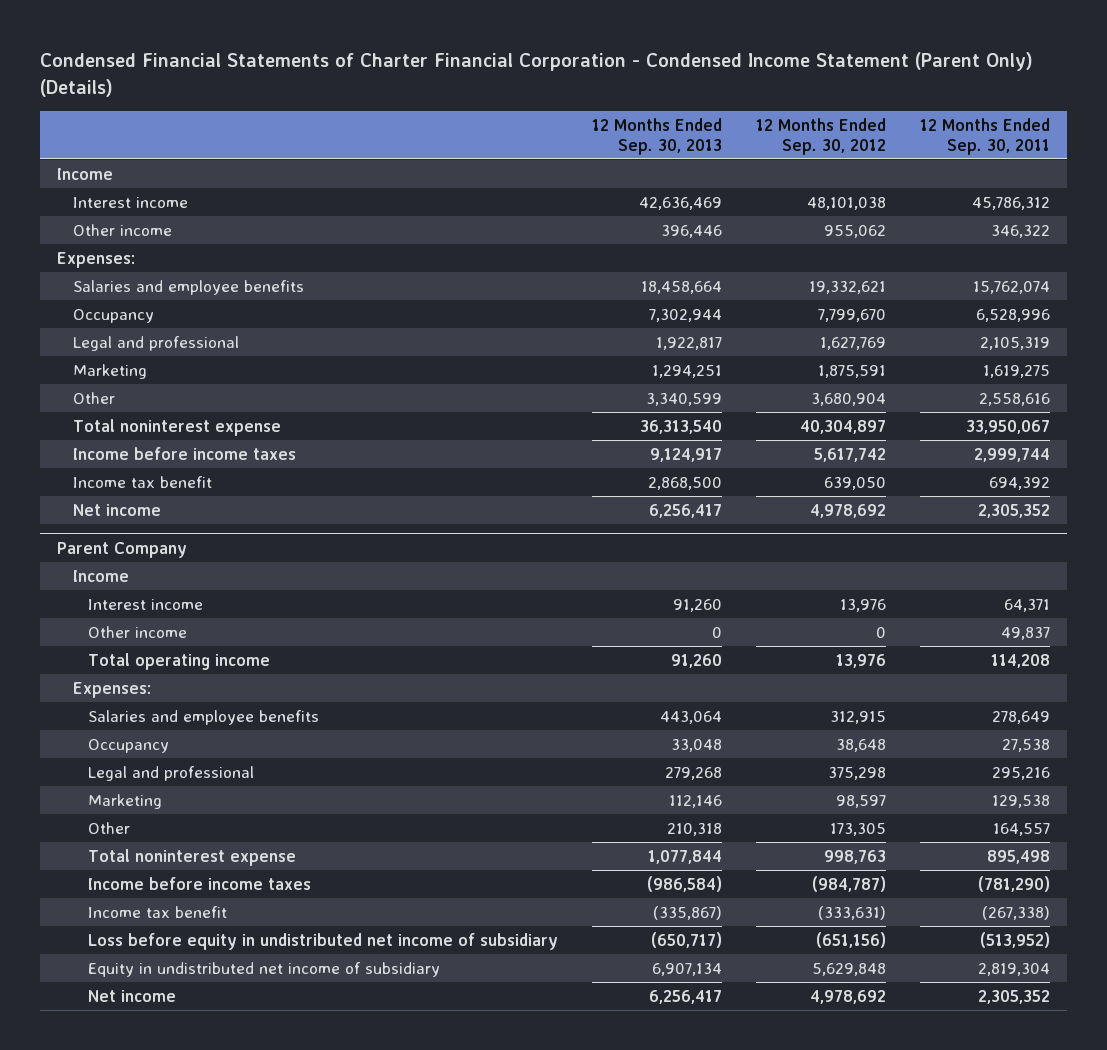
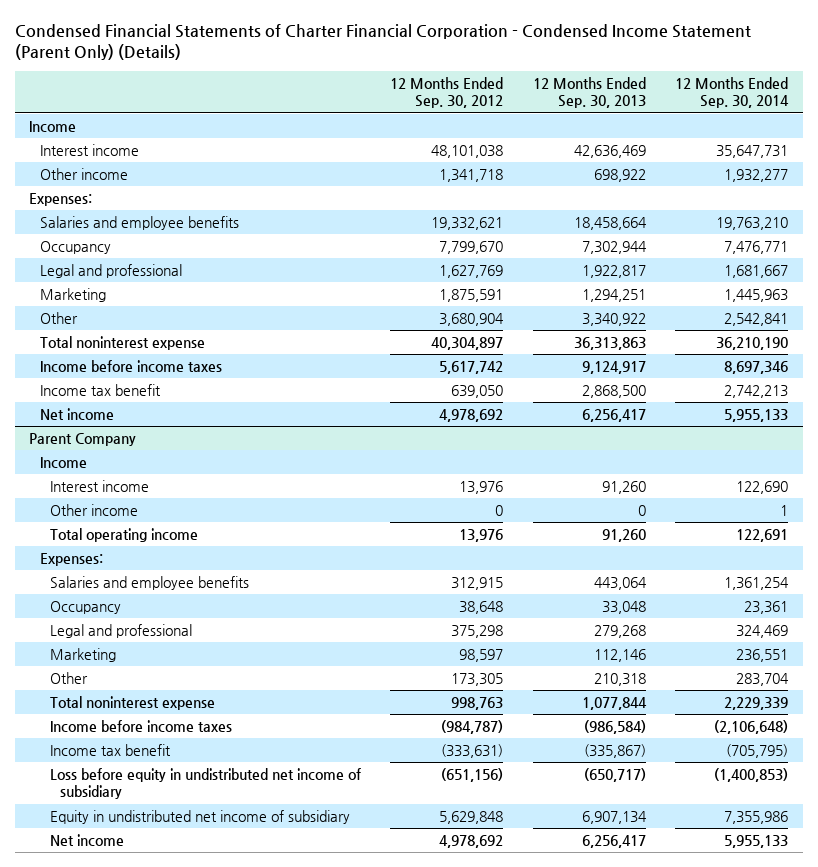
[919,117,1050,155] 12 Months Ended Sep. 30, 2011 -> none
none -> [675,76,790,109] 12 Months Ended Sep. 30, 2014
[661,224,723,238] 396,446 -> [593,168,646,182] 698,922
[823,224,886,238] 955,062 -> [439,168,504,182] 1,341,718
[646,392,723,406] 3,340,599 -> [581,312,646,326] 3,340,922
[640,419,723,434] 36,313,540 -> [573,336,646,350] 36,313,863

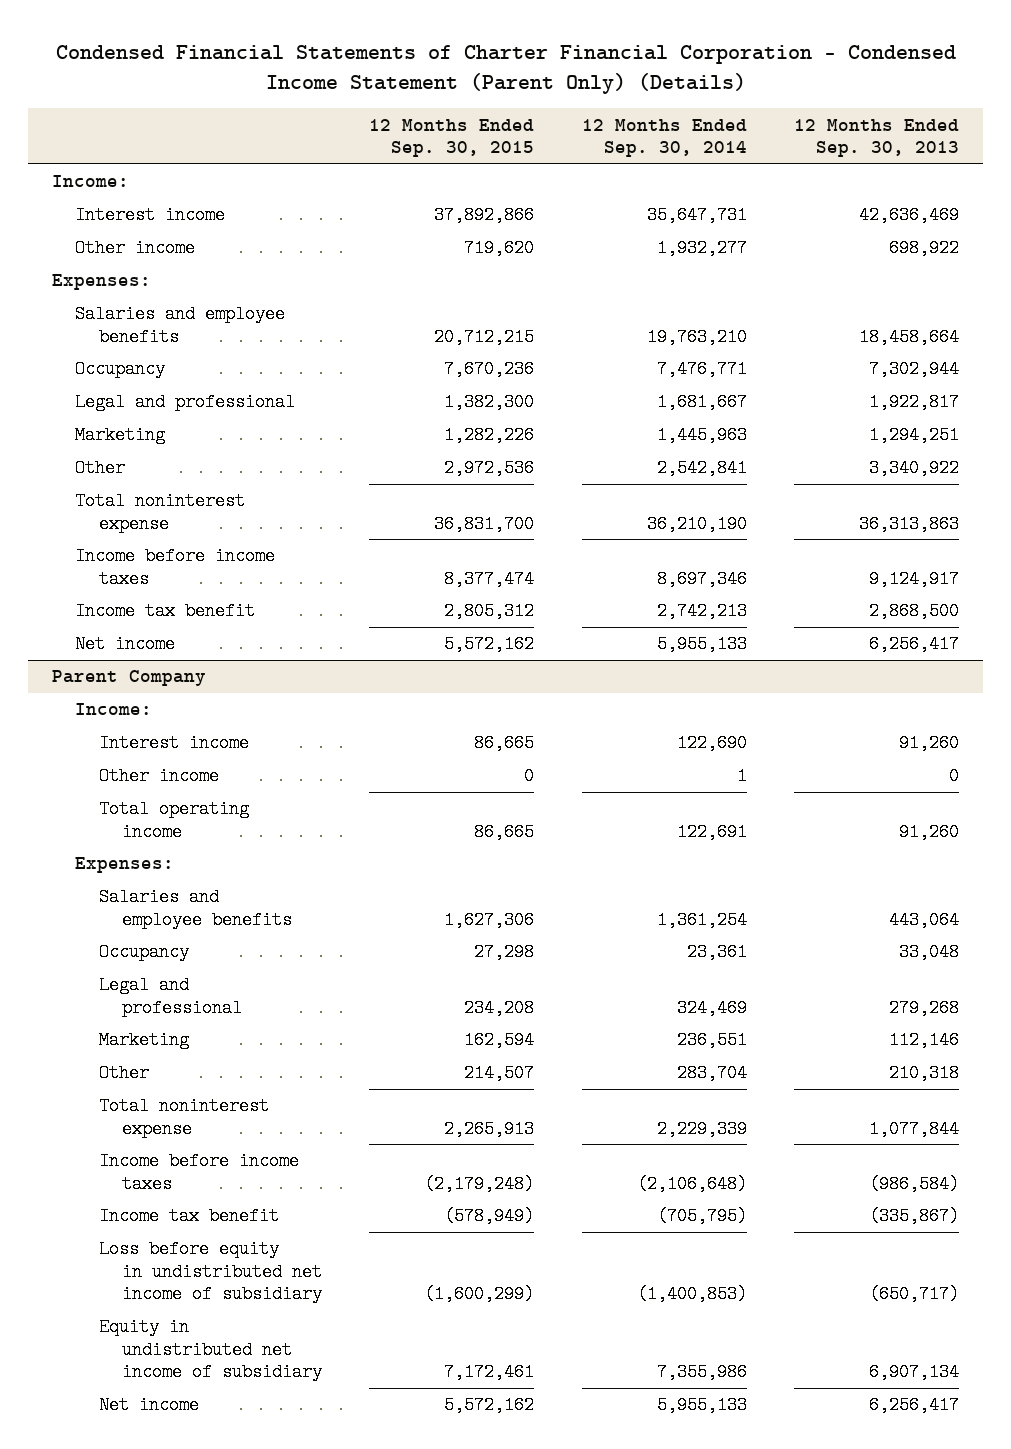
[390,76,504,109] 12 Months Ended Sep. 30, 2012 -> none
none -> [369,118,535,158] 12 Months Ended Sep. 30, 2015
[29,120,77,132] Income -> [52,175,130,188] Income:
[39,456,87,468] Income -> [75,703,153,716] Income:

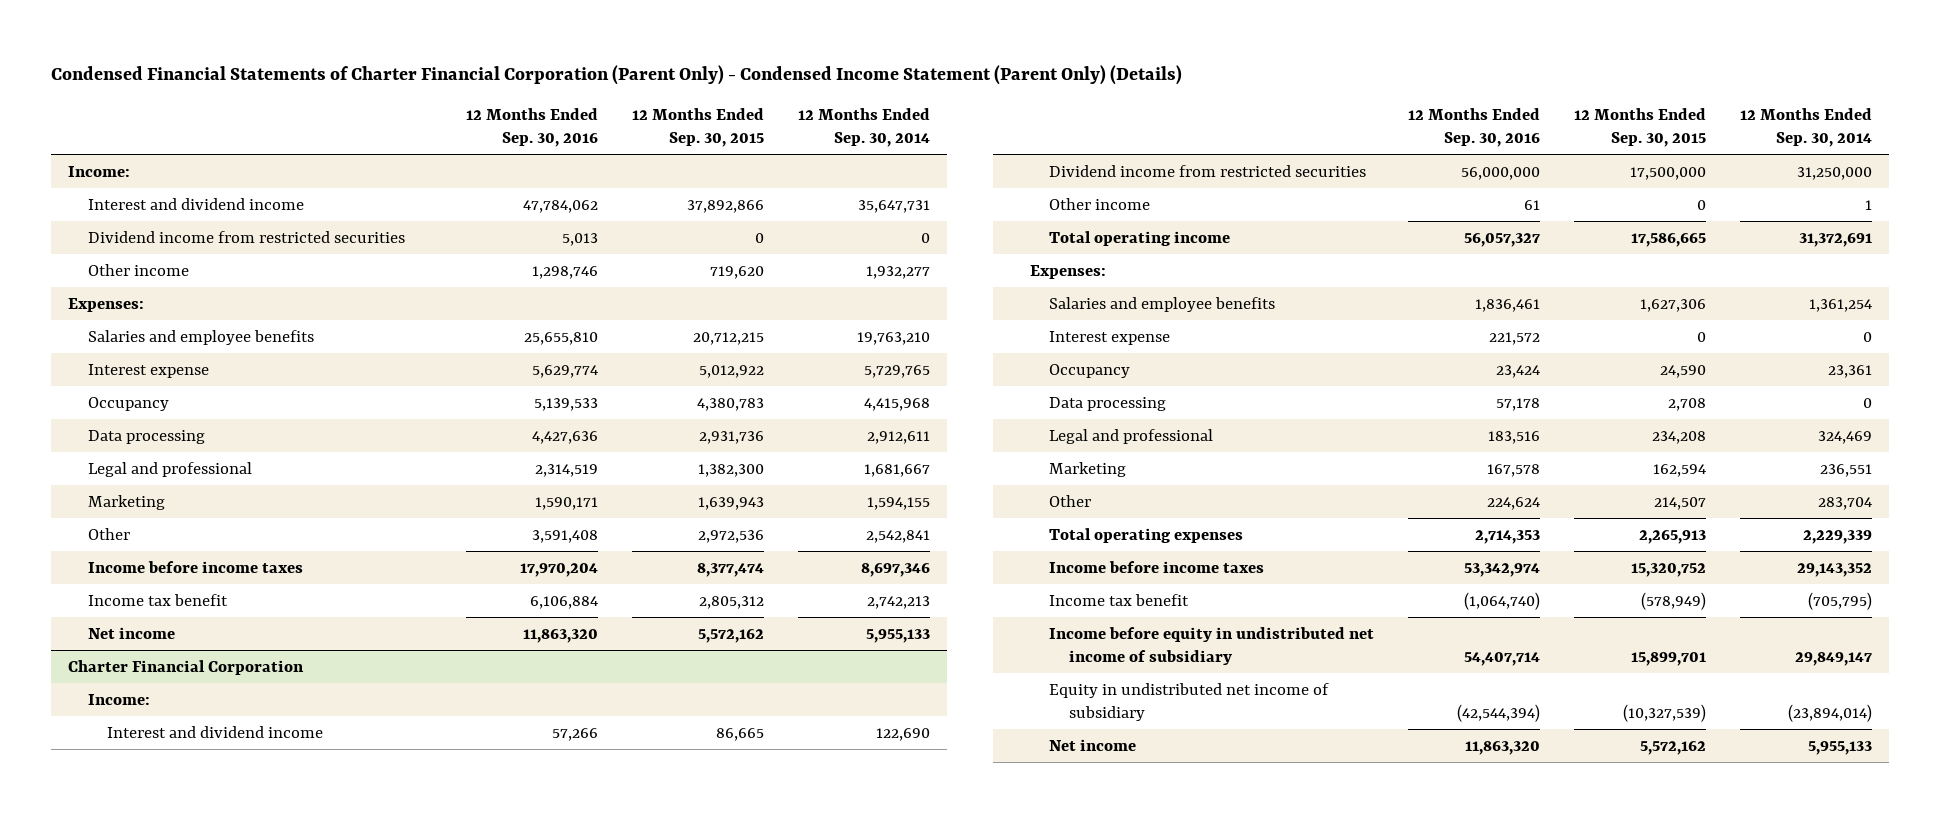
[55,44,956,94] Condensed Financial Statements of Charter Financial Corporation - Condensed Income Statement (Parent Only) (Details) -> [51,64,1183,85] Condensed Financial Statements of Charter Financial Corporation (Parent Only) - Condensed Income Statement (Parent Only) (Details)
[794,118,960,158] 12 Months Ended Sep. 30, 2013 -> none
none -> [466,107,599,148] 12 Months Ended Sep. 30, 2016
[75,206,226,225] Interest income -> [87,197,304,210] Interest and dividend income
none -> [87,230,405,243] Dividend income from restricted securities
none -> [87,363,209,378] Interest expense
[444,360,535,379] 7,670,236 -> [697,397,765,411] 4,380,783
[656,360,747,379] 7,476,771 -> [864,397,931,411] 4,415,968
none -> [87,429,205,444] Data processing
[444,426,535,445] 1,282,226 -> [698,496,765,510] 1,639,943
[656,426,747,445] 1,445,963 -> [867,496,931,510] 1,594,155
[75,492,246,533] Total noninterest expense -> none
[52,670,207,687] Parent Company -> [68,659,305,675] Charter Financial Corporation
[98,734,249,753] Interest income -> [107,725,324,738] Interest and dividend income
none -> [1049,164,1367,177] Dividend income from restricted securities
[474,822,535,841] 86,665 -> [1630,232,1706,247] 17,586,665
[676,822,747,841] 122,691 -> [1798,232,1872,247] 31,372,691
none -> [1049,330,1171,345] Interest expense
[474,943,535,962] 27,298 -> [1659,364,1706,378] 24,590
none -> [1049,396,1167,411] Data processing
[98,1097,269,1138] Total noninterest expense -> [1049,527,1244,543] Total operating expenses
[424,1174,535,1193] (2,179,248) -> [1630,562,1706,577] 15,320,752
[636,1174,747,1193] (2,106,648) -> [1796,562,1872,577] 29,143,352
[98,1240,322,1304] Loss before equity in undistributed net income of subsidiary -> [1049,626,1375,666] Income before equity in undistributed net income of subsidiary
[424,1285,535,1304] (1,600,299) -> [1630,652,1706,667] 15,899,701
[636,1285,747,1304] (1,400,853) -> [1794,652,1872,667] 29,849,147
[444,1363,535,1382] 7,172,461 -> [1622,704,1706,723] (10,327,539)
[656,1363,747,1382] 7,355,986 -> [1787,704,1872,723] (23,894,014)

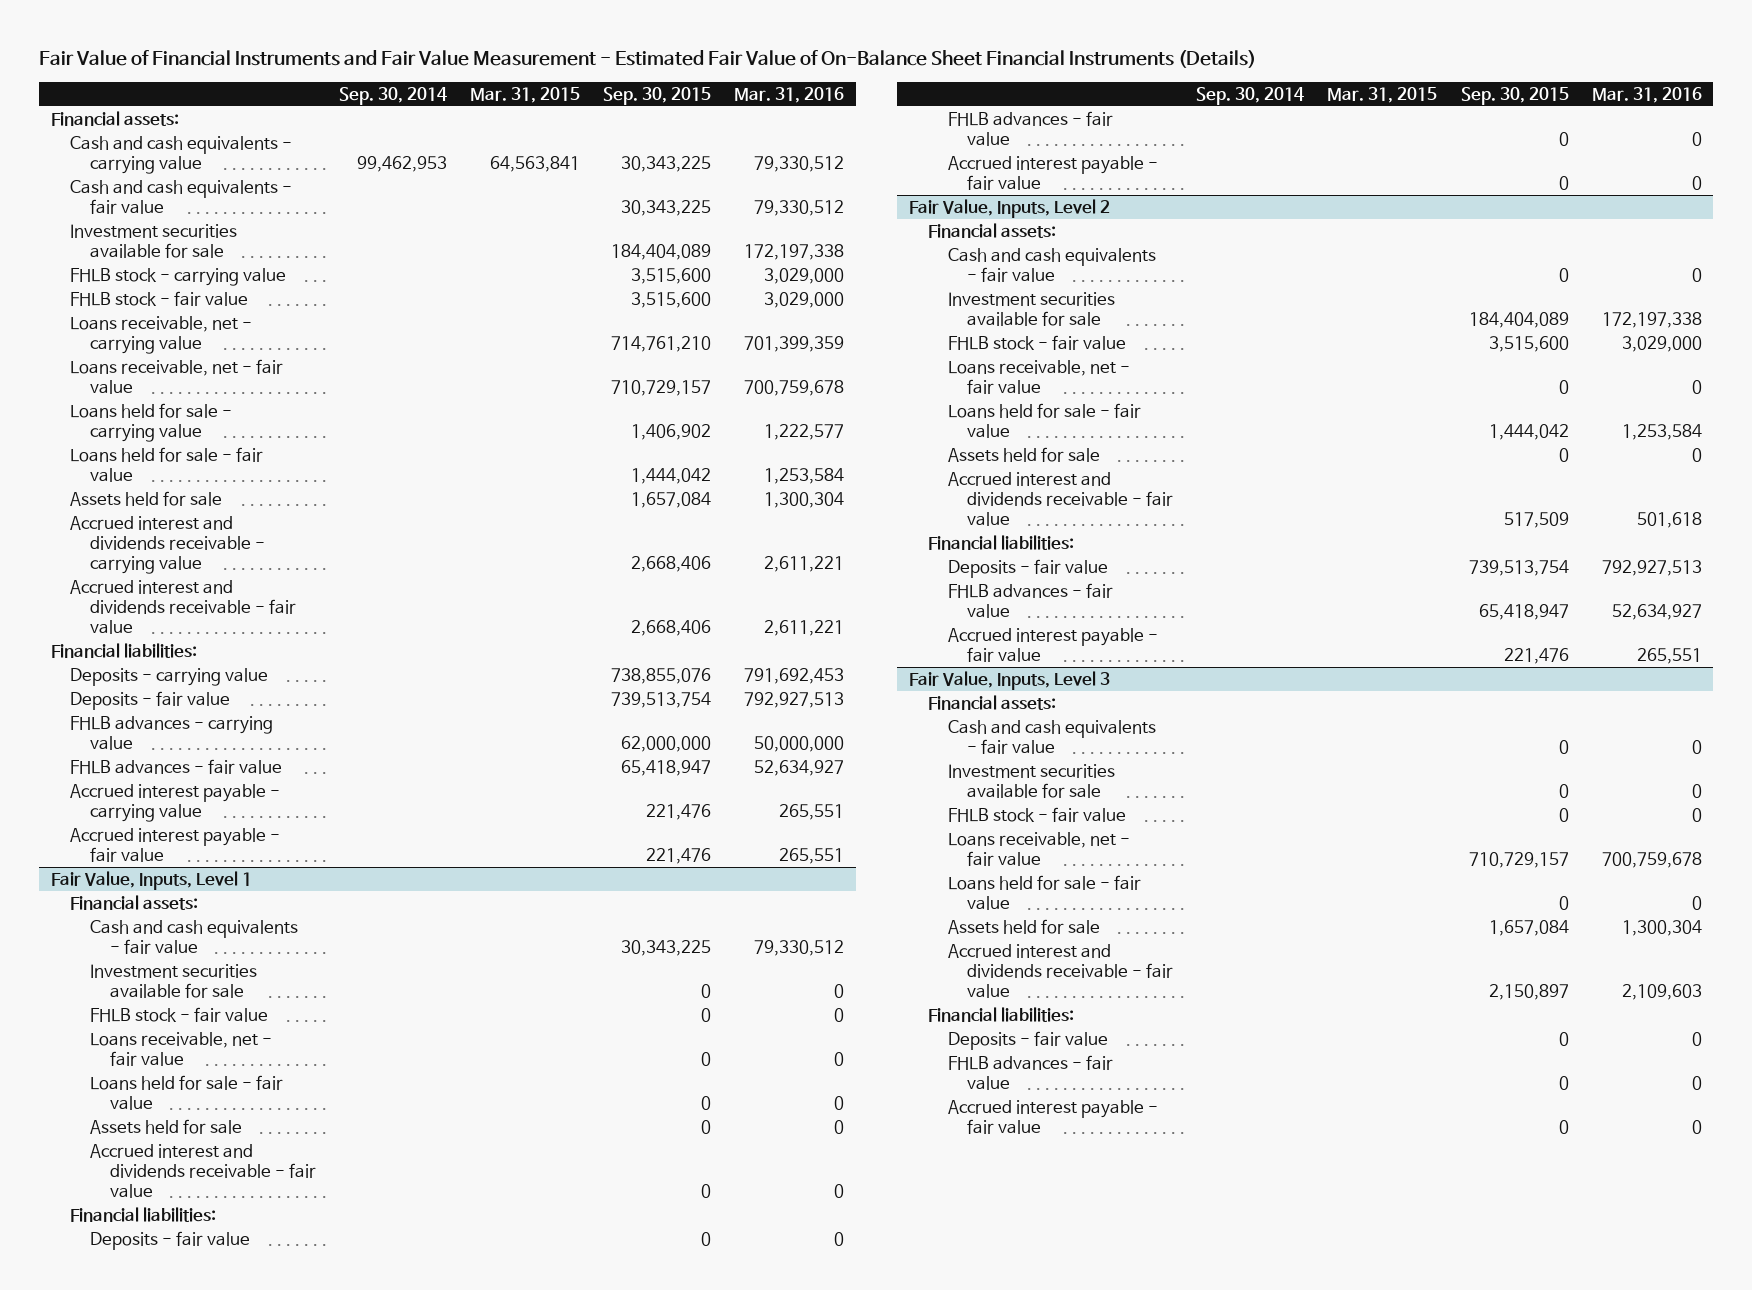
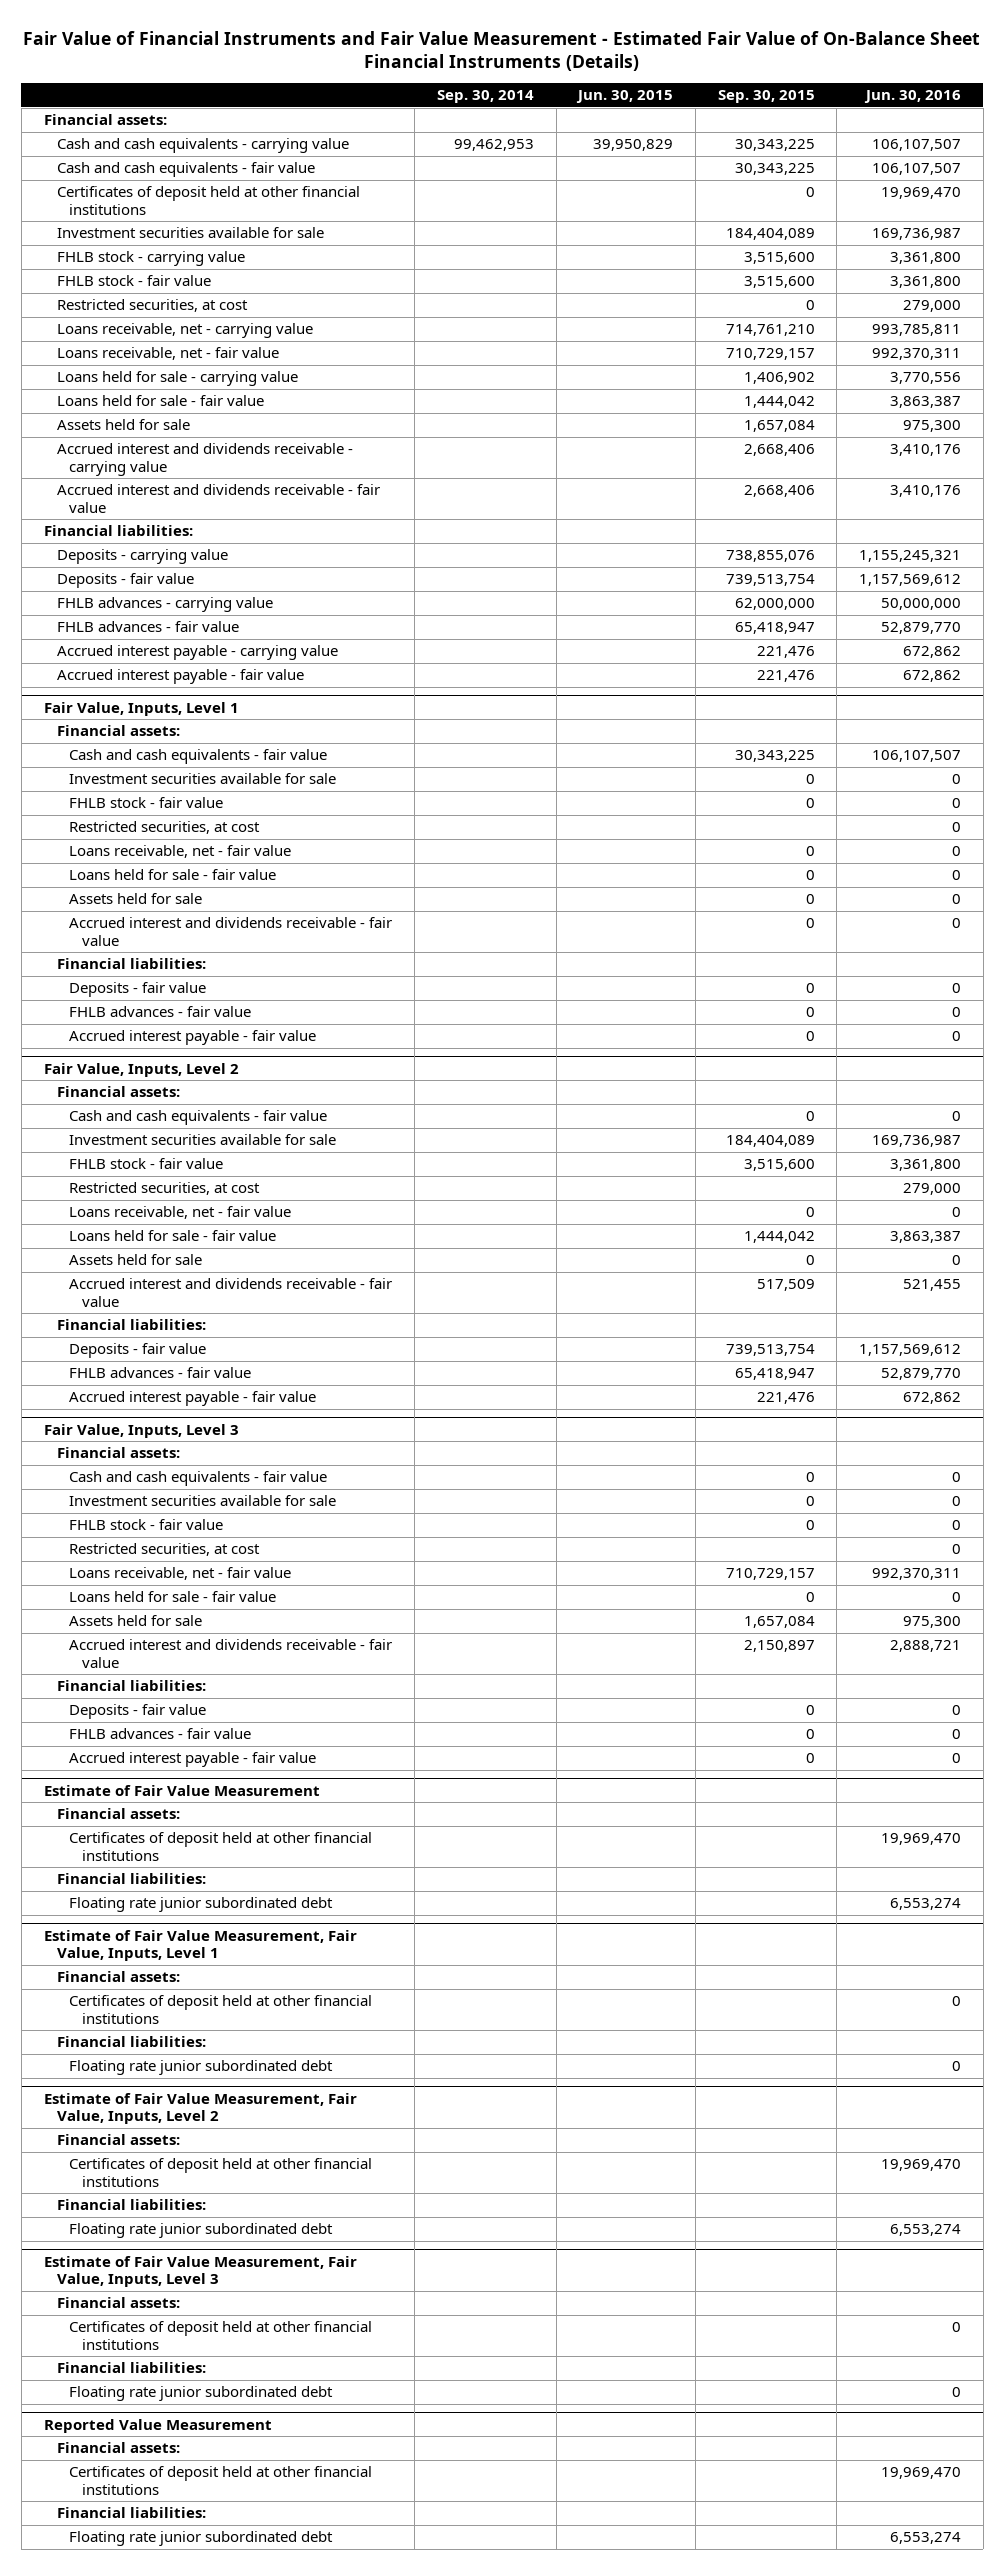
[469,86,580,103] Mar. 31, 2015 -> none
[733,86,844,103] Mar. 31, 2016 -> none
none -> [576,90,674,104] Jun. 30, 2015
none -> [864,90,962,104] Jun. 30, 2016
none -> [56,186,360,215] Certificates of deposit held at other financial institutions
none -> [56,299,248,313] Restricted securities, at cost
none -> [69,821,261,835] Restricted securities, at cost
none -> [69,1182,261,1196] Restricted securities, at cost
none -> [69,1543,261,1557] Restricted securities, at cost
none -> [43,1784,320,1796] Estimate of Fair Value Measurement
none -> [56,1808,180,1820] Financial assets:
none -> [69,1832,373,1861] Certificates of deposit held at other financial institutions
none -> [56,1873,206,1885] Financial liabilities:
none -> [69,1897,334,1913] Floating rate junior subordinated debt
none -> [43,1929,357,1962] Estimate of Fair Value Measurement, Fair Value, Inputs, Level 1
none -> [56,1971,180,1983] Financial assets:
none -> [69,1995,373,2024] Certificates of deposit held at other financial institutions
none -> [56,2036,206,2048] Financial liabilities:
none -> [69,2060,334,2076] Floating rate junior subordinated debt
none -> [43,2092,357,2125] Estimate of Fair Value Measurement, Fair Value, Inputs, Level 2
none -> [56,2134,180,2146] Financial assets:
none -> [69,2158,373,2187] Certificates of deposit held at other financial institutions
none -> [56,2199,206,2211] Financial liabilities:
none -> [69,2223,334,2239] Floating rate junior subordinated debt
none -> [43,2255,357,2288] Estimate of Fair Value Measurement, Fair Value, Inputs, Level 3
none -> [56,2297,180,2309] Financial assets:
none -> [69,2321,373,2350] Certificates of deposit held at other financial institutions
none -> [56,2362,206,2374] Financial liabilities:
none -> [69,2386,334,2402] Floating rate junior subordinated debt
none -> [43,2418,272,2433] Reported Value Measurement
none -> [56,2442,180,2454] Financial assets:
none -> [69,2466,373,2495] Certificates of deposit held at other financial institutions
none -> [56,2507,206,2519] Financial liabilities:
none -> [69,2531,334,2547] Floating rate junior subordinated debt

